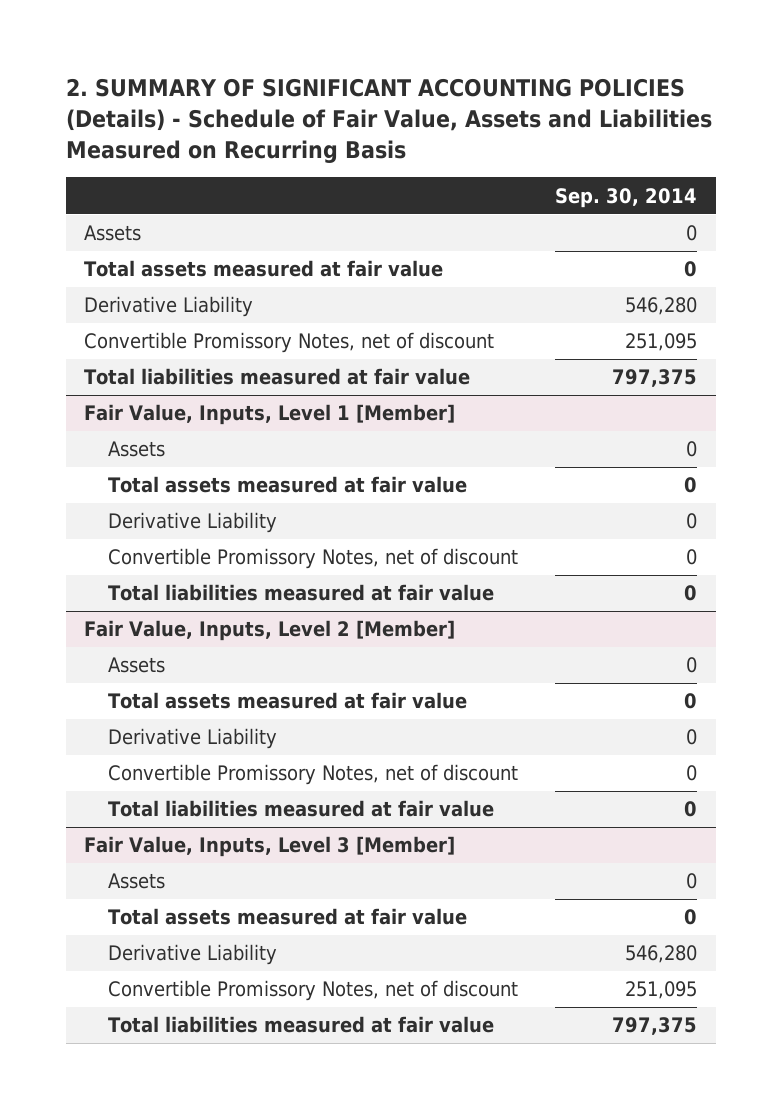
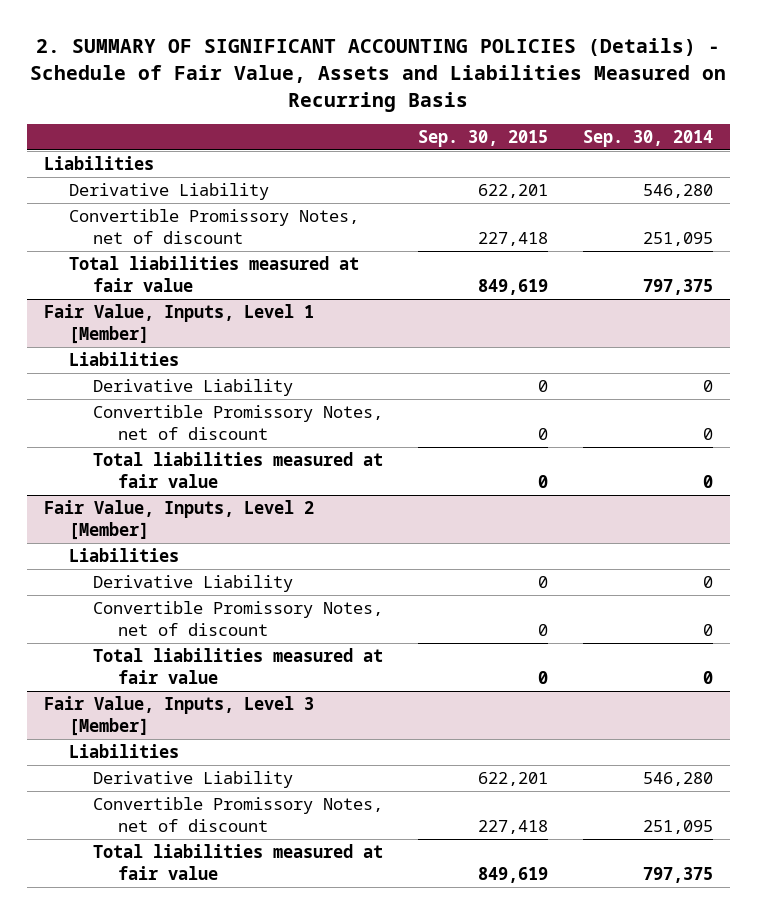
none -> [417,129,548,147] Sep. 30, 2015
[84,225,142,242] Assets -> none
[84,260,444,278] Total assets measured at fair value -> none
none -> [44,156,155,171] Liabilities
[107,441,165,458] Assets -> none
[107,476,467,494] Total assets measured at fair value -> none
none -> [68,352,179,367] Liabilities
[107,657,165,674] Assets -> none
[107,692,467,710] Total assets measured at fair value -> none
none -> [68,548,179,563] Liabilities
[107,873,165,890] Assets -> none
[107,908,467,926] Total assets measured at fair value -> none
none -> [68,744,179,759] Liabilities

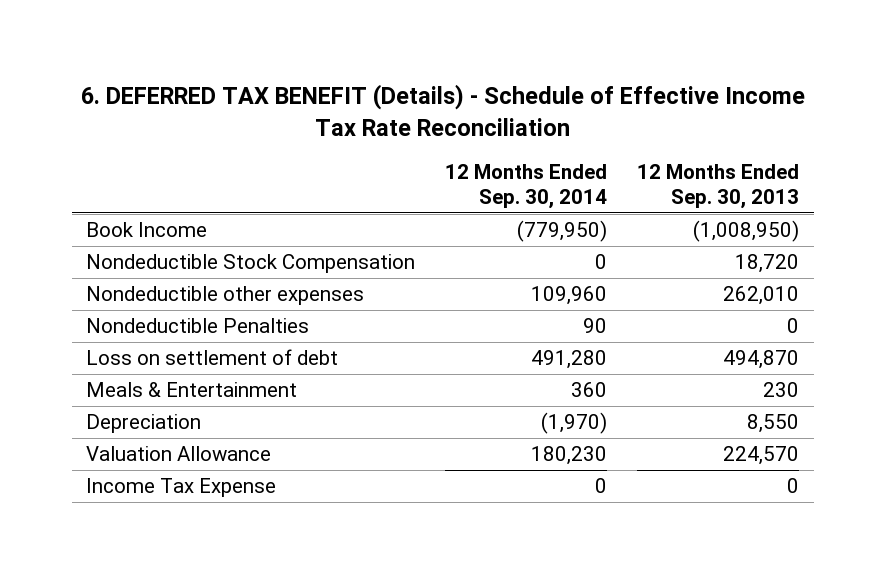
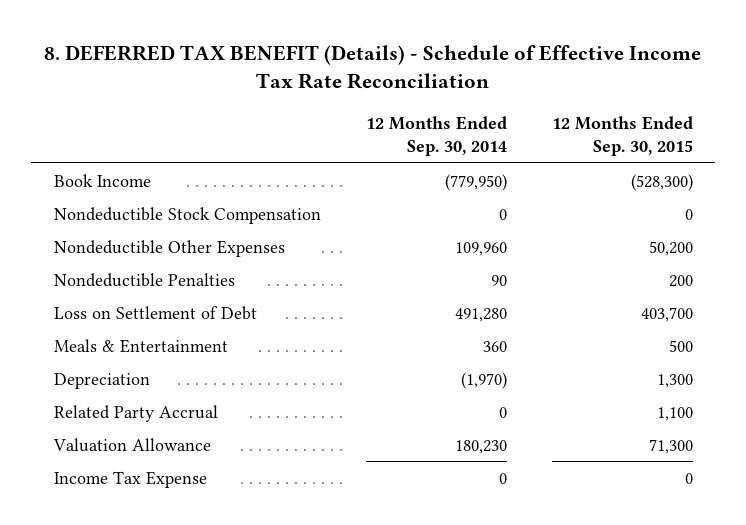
[80,83,805,136] 6. DEFERRED TAX BENEFIT (Details) - Schedule of Effective Income Tax Rate Reconciliation -> [44,44,702,89] 8. DEFERRED TAX BENEFIT (Details) - Schedule of Effective Income Tax Rate Reconciliation
[636,164,799,210] 12 Months Ended Sep. 30, 2013 -> none
none -> [551,115,693,156] 12 Months Ended Sep. 30, 2015
[86,286,365,306] Nondeductible other expenses -> [53,239,285,257] Nondeductible Other Expenses
[86,349,339,366] Loss on settlement of debt -> [53,305,257,320] Loss on Settlement of Debt
none -> [53,404,218,422] Related Party Accrual

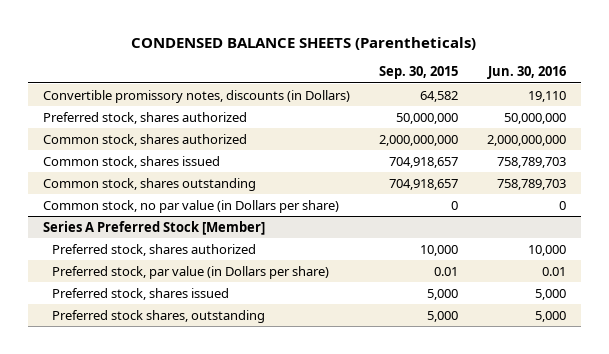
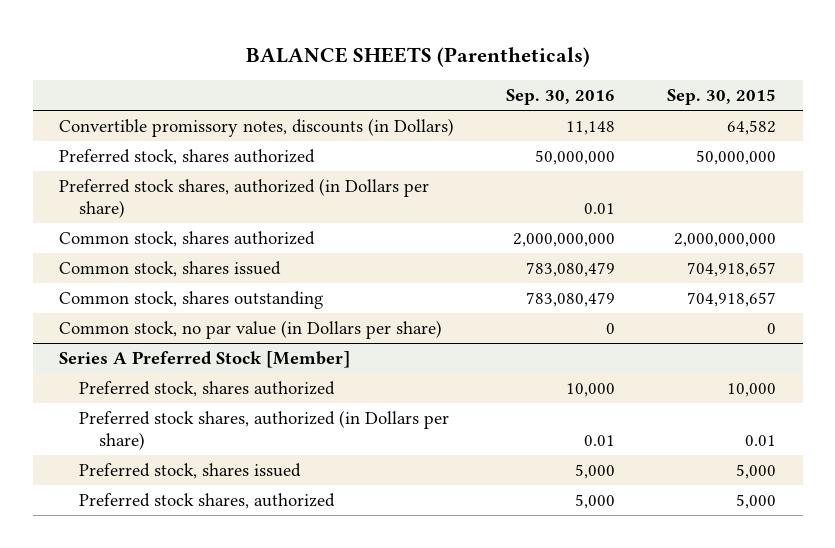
[131,36,477,50] CONDENSED BALANCE SHEETS (Parentheticals) -> [245,46,590,67] BALANCE SHEETS (Parentheticals)
[487,66,567,80] Jun. 30, 2016 -> none
none -> [506,89,616,106] Sep. 30, 2016
none -> [58,178,429,219] Preferred stock shares, authorized (in Dollars per share)
[51,265,329,279] Preferred stock, par value (in Dollars per share) -> [79,410,450,451] Preferred stock shares, authorized (in Dollars per share)
[51,309,265,323] Preferred stock shares, outstanding -> [79,493,336,510] Preferred stock shares, authorized

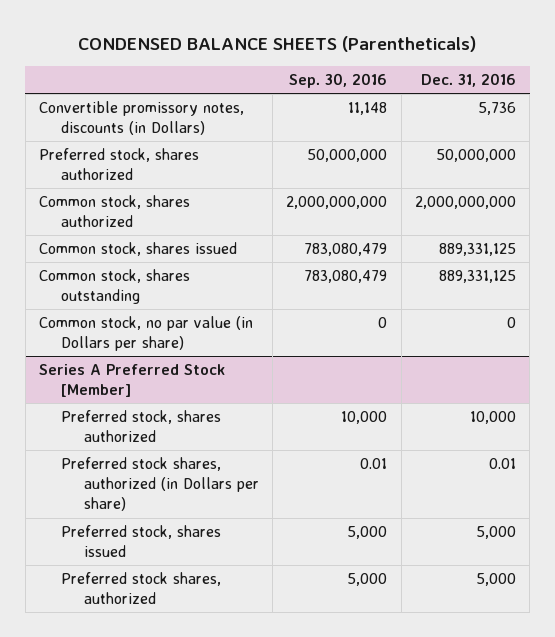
[245,46,590,67] BALANCE SHEETS (Parentheticals) -> [78,35,477,52] CONDENSED BALANCE SHEETS (Parentheticals)
[667,89,777,106] Sep. 30, 2015 -> none
none -> [420,72,516,87] Dec. 31, 2016
[58,178,429,219] Preferred stock shares, authorized (in Dollars per share) -> none

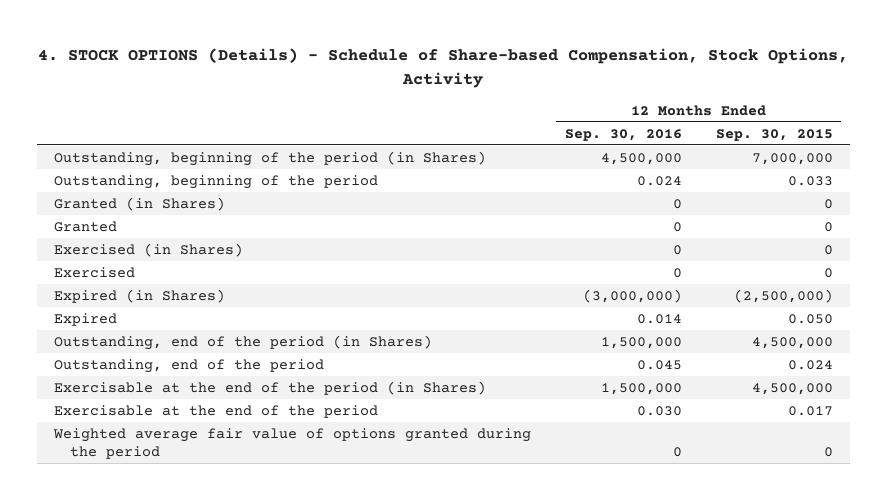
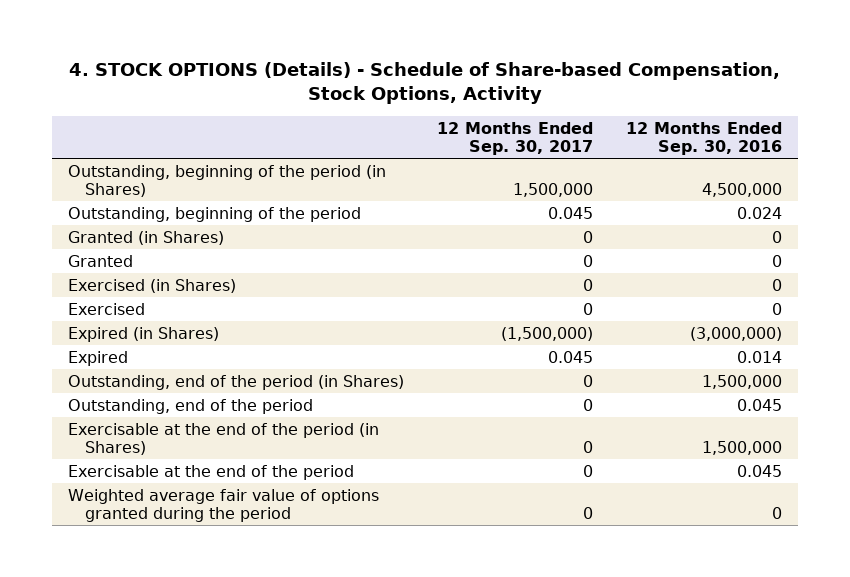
[715,128,833,141] Sep. 30, 2015 -> none
none -> [436,121,593,155] 12 Months Ended Sep. 30, 2017
[636,405,682,416] 0.030 -> [736,464,782,477] 0.045

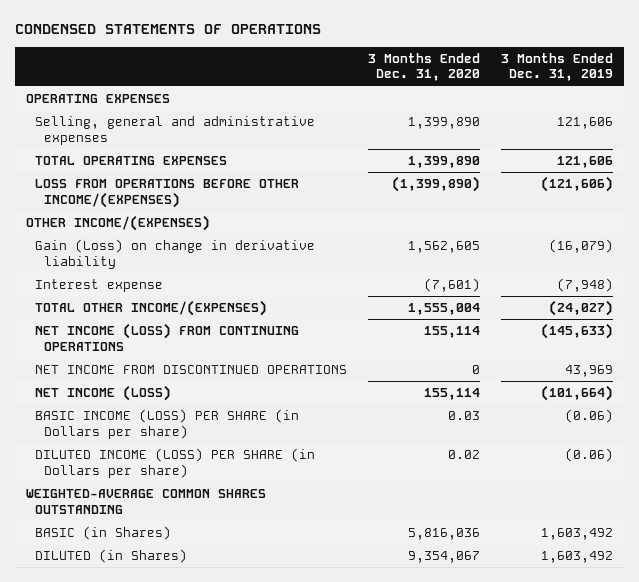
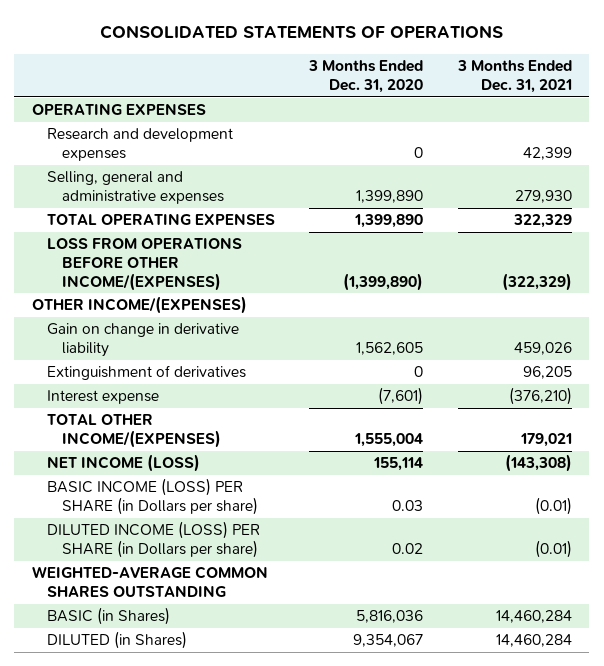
[14,24,321,35] CONDENSED STATEMENTS OF OPERATIONS -> [99,25,503,40] CONSOLIDATED STATEMENTS OF OPERATIONS
[501,52,614,82] 3 Months Ended Dec. 31, 2019 -> none
none -> [457,60,573,93] 3 Months Ended Dec. 31, 2021
none -> [46,128,233,161] Research and development expenses
[34,239,315,269] Gain (Loss) on change in derivative liability -> [46,323,239,357] Gain on change in derivative liability
none -> [46,365,246,381] Extinguishment of derivatives
[34,323,299,351] NET INCOME (LOSS) FROM CONTINUING OPERATIONS -> none
[34,365,347,375] NET INCOME FROM DISCONTINUED OPERATIONS -> none

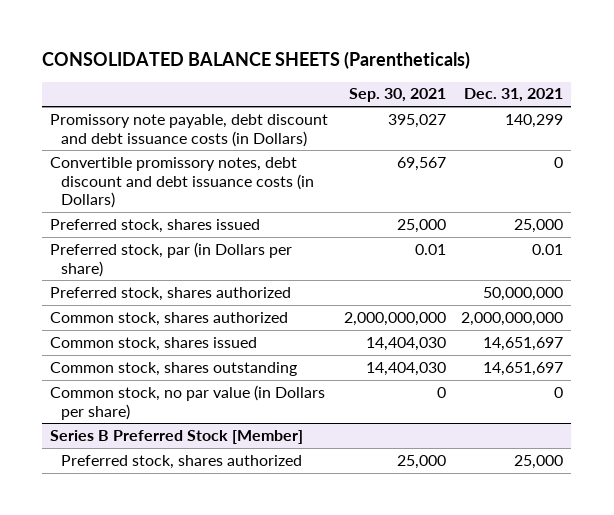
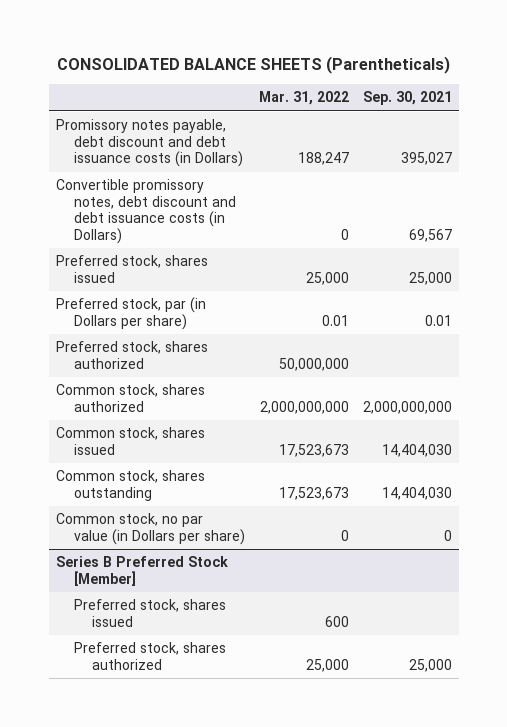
[464,88,564,103] Dec. 31, 2021 -> none
none -> [258,91,349,106] Mar. 31, 2022
[50,113,329,147] Promissory note payable, debt discount and debt issuance costs (in Dollars) -> [55,119,243,168] Promissory notes payable, debt discount and debt issuance costs (in Dollars)
none -> [73,599,226,627] Preferred stock, shares issued

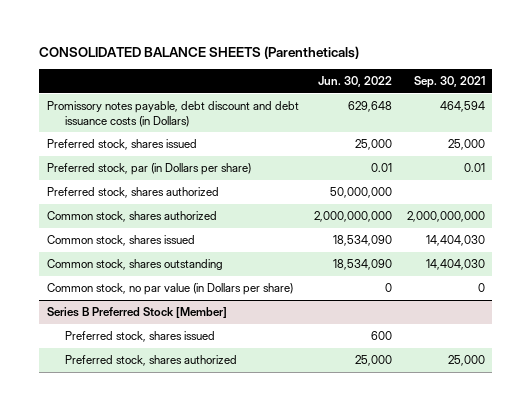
[258,91,349,106] Mar. 31, 2022 -> none
none -> [317,76,392,88] Jun. 30, 2022
[55,179,236,244] Convertible promissory notes, debt discount and debt issuance costs (in Dollars) -> none
[400,152,452,166] 395,027 -> [439,101,485,113] 464,594

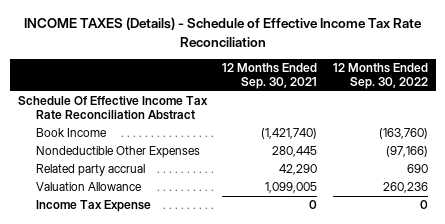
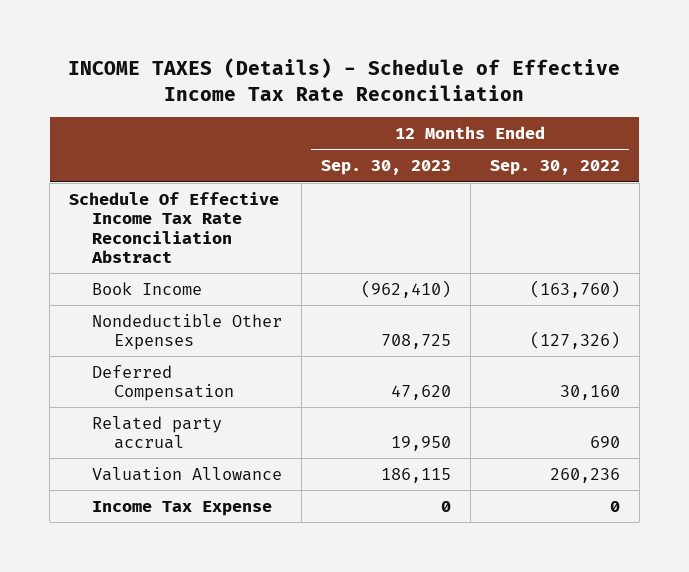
[222,62,318,90] 12 Months Ended Sep. 30, 2021 -> none
none -> [320,160,451,176] Sep. 30, 2023
[385,146,428,158] (97,166) -> [529,331,620,350] (127,326)
none -> [91,364,234,402] Deferred Compensation

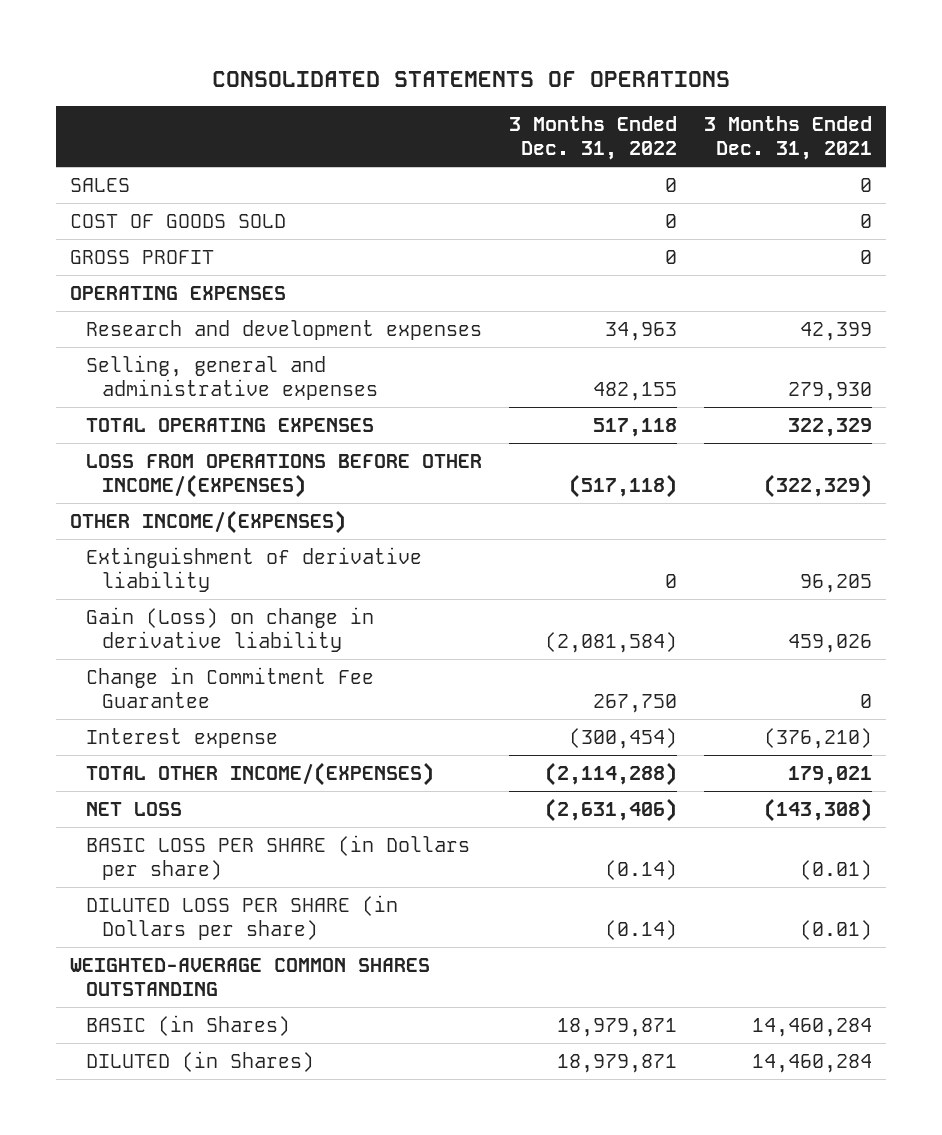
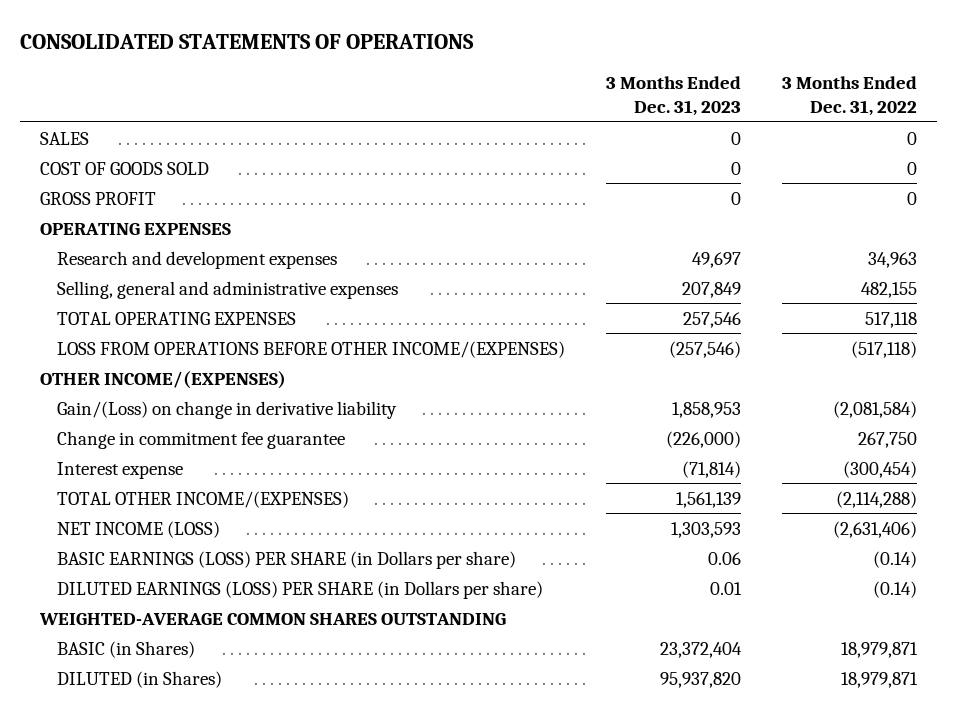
[704,115,873,161] 3 Months Ended Dec. 31, 2021 -> none
none -> [606,75,742,116] 3 Months Ended Dec. 31, 2023
[85,546,422,593] Extinguishment of derivative liability -> none
[85,606,374,653] Gain (Loss) on change in derivative liability -> [57,400,398,419] Gain/(Loss) on change in derivative liability
[85,666,374,709] Change in Commitment Fee Guarantee -> [57,430,346,449] Change in commitment fee guarantee
[85,801,182,816] NET LOSS -> [57,520,221,538] NET INCOME (LOSS)
[85,834,470,881] BASIC LOSS PER SHARE (in Dollars per share) -> [57,550,517,569] BASIC EARNINGS (LOSS) PER SHARE (in Dollars per share)
[85,894,398,941] DILUTED LOSS PER SHARE (in Dollars per share) -> [57,580,544,599] DILUTED EARNINGS (LOSS) PER SHARE (in Dollars per share)

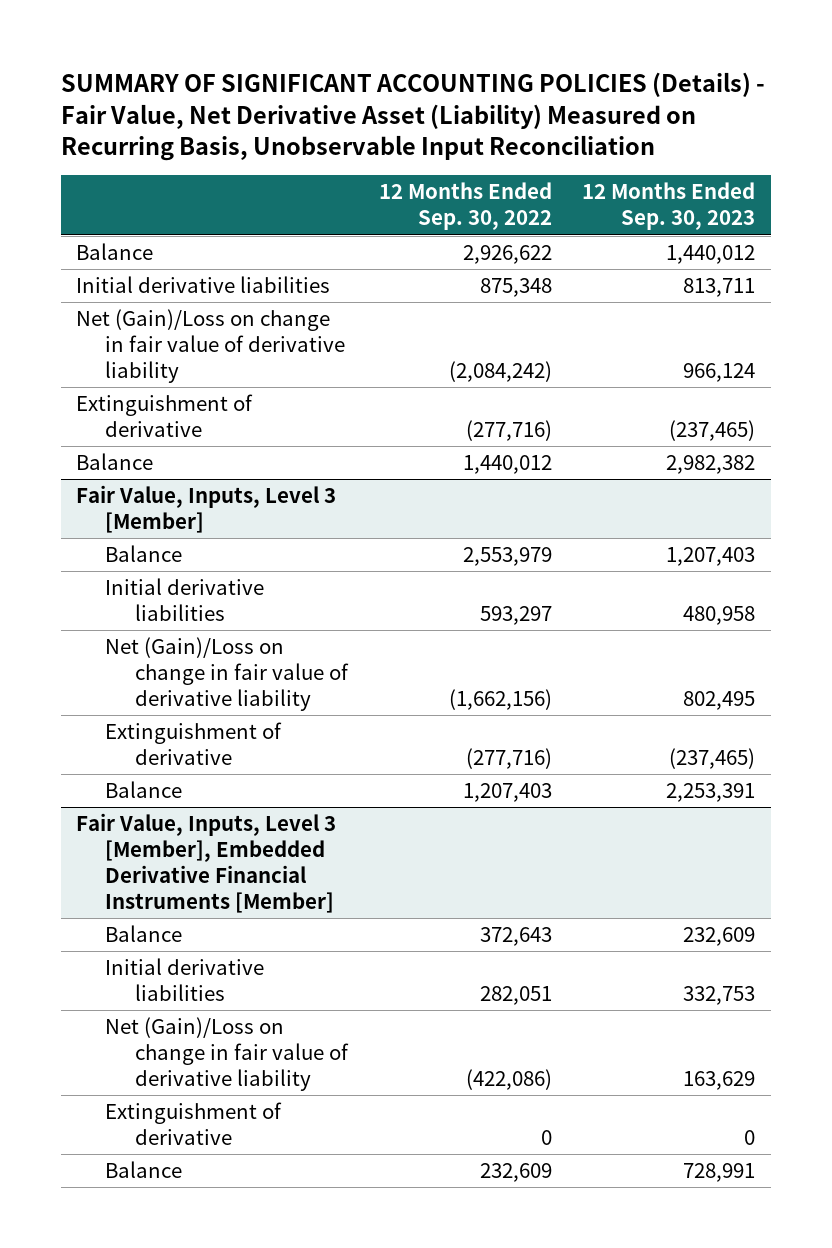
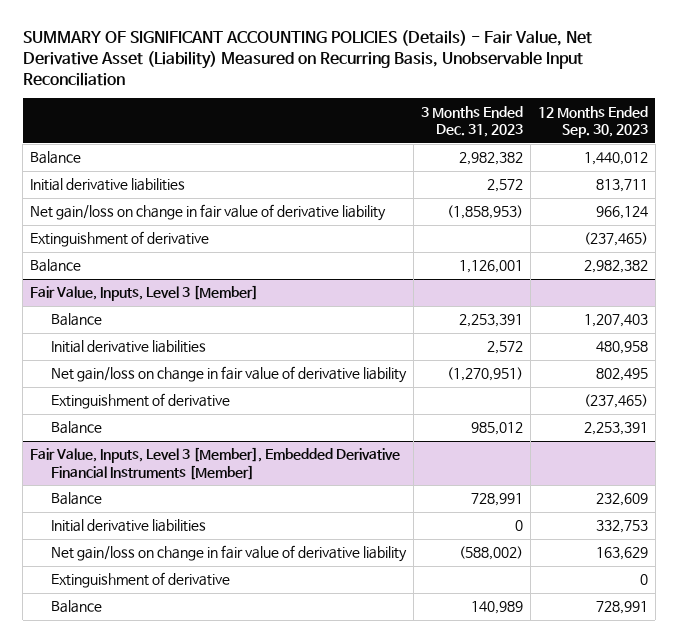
[378,182,552,231] 12 Months Ended Sep. 30, 2022 -> none
none -> [420,105,523,137] 3 Months Ended Dec. 31, 2023
[76,309,346,384] Net (Gain)/Loss on change in fair value of derivative liability -> [30,204,387,222] Net gain/loss on change in fair value of derivative liability
[105,637,349,712] Net (Gain)/Loss on change in fair value of derivative liability -> [50,366,407,384] Net gain/loss on change in fair value of derivative liability
[105,1017,349,1092] Net (Gain)/Loss on change in fair value of derivative liability -> [50,545,407,563] Net gain/loss on change in fair value of derivative liability

